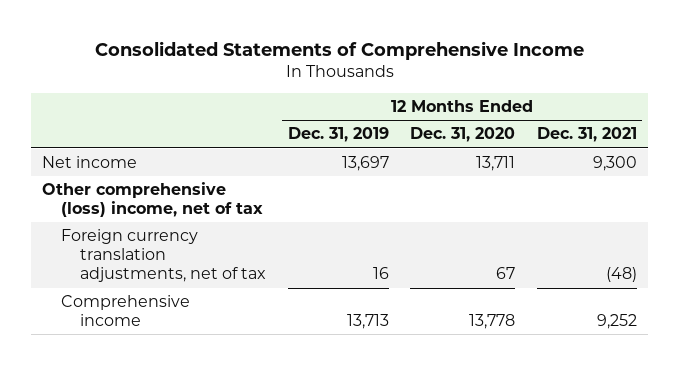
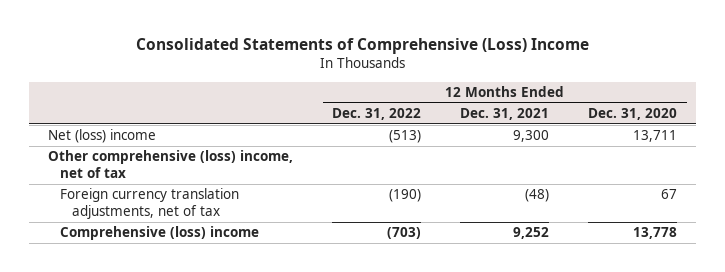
[94,40,584,60] Consolidated Statements of Comprehensive Income -> [135,38,589,55] Consolidated Statements of Comprehensive (Loss) Income
[287,127,389,143] Dec. 31, 2019 -> none
none -> [332,108,422,121] Dec. 31, 2022
[42,156,138,169] Net income -> [48,129,157,144] Net (loss) income
[61,295,191,327] Comprehensive income -> [60,226,260,241] Comprehensive (loss) income

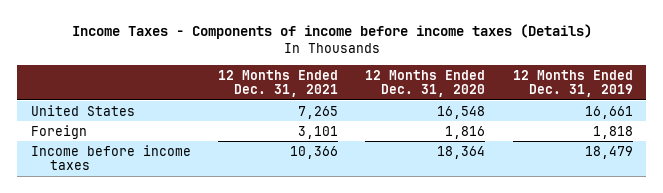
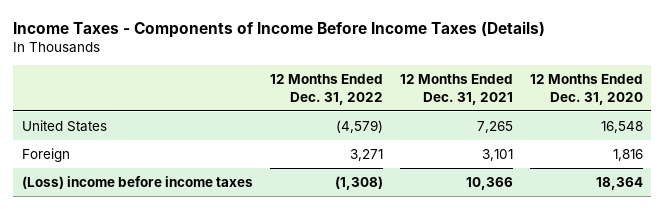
[71,24,592,40] Income Taxes - Components of income before income taxes (Details) -> [13,20,546,38] Income Taxes - Components of Income Before Income Taxes (Details)
[512,69,633,98] 12 Months Ended Dec. 31, 2019 -> none
none -> [269,74,383,105] 12 Months Ended Dec. 31, 2022
[30,144,191,171] Income before income taxes -> [21,175,253,189] (Loss) income before income taxes

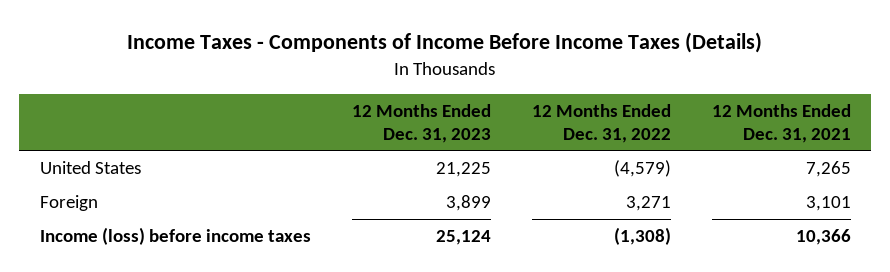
[529,74,643,105] 12 Months Ended Dec. 31, 2020 -> none
none -> [351,104,491,143] 12 Months Ended Dec. 31, 2023
[21,175,253,189] (Loss) income before income taxes -> [39,227,311,246] Income (loss) before income taxes

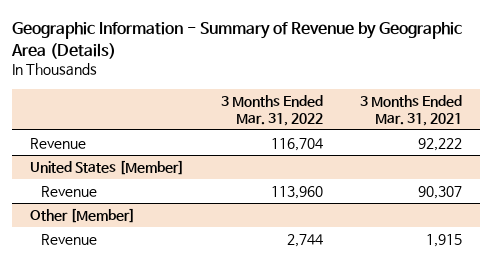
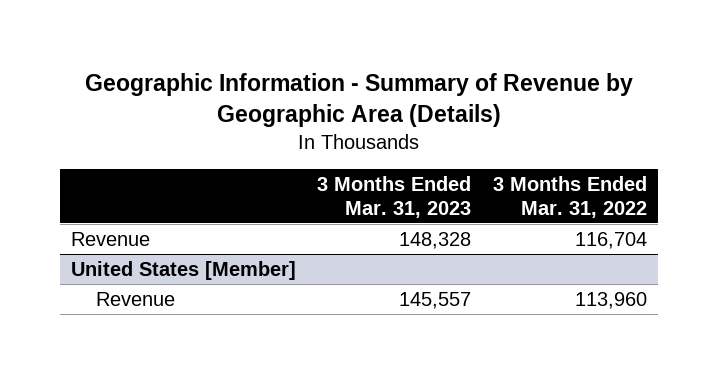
[359,94,462,126] 3 Months Ended Mar. 31, 2021 -> none
none -> [317,176,472,218] 3 Months Ended Mar. 31, 2023
[30,208,136,224] Other [Member] -> none
[41,234,98,246] Revenue -> none

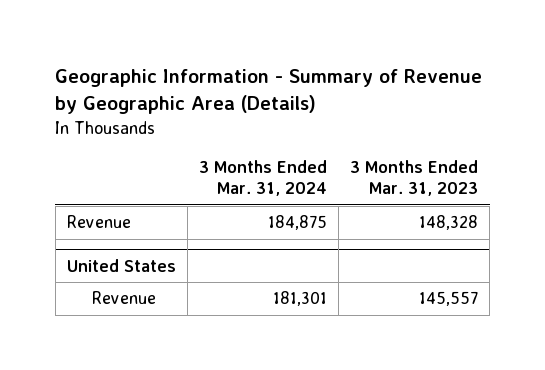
[492,176,647,218] 3 Months Ended Mar. 31, 2022 -> none
none -> [198,160,327,197] 3 Months Ended Mar. 31, 2024
[70,260,296,280] United States [Member] -> [66,258,176,272] United States

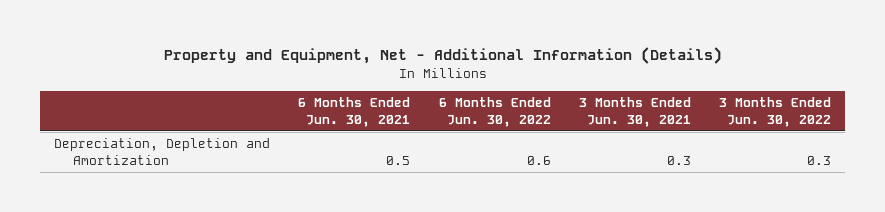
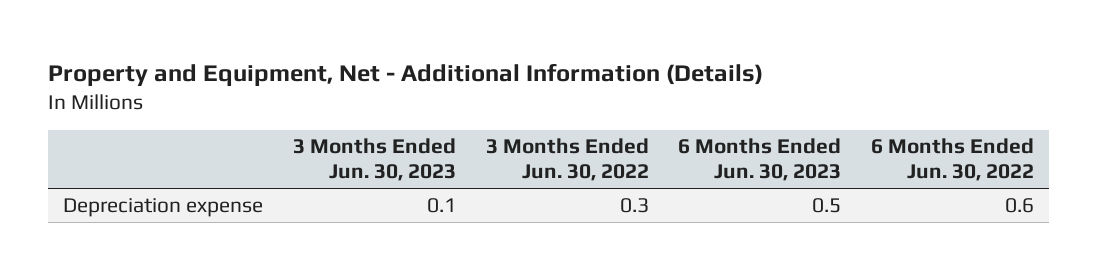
[298,97,411,127] 6 Months Ended Jun. 30, 2021 -> none
[578,97,691,127] 3 Months Ended Jun. 30, 2021 -> none
none -> [292,138,456,182] 3 Months Ended Jun. 30, 2023
none -> [678,138,842,182] 6 Months Ended Jun. 30, 2023
[54,138,271,165] Depreciation, Depletion and Amortization -> [62,198,263,218] Depreciation expense

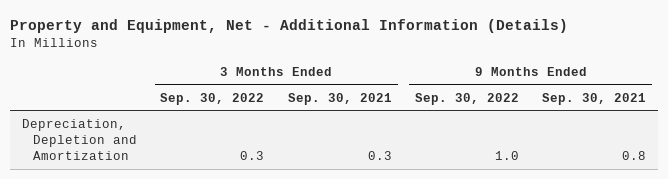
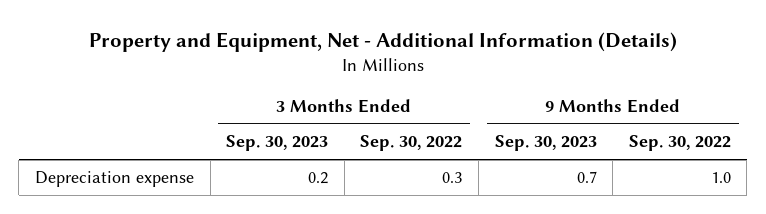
[287,92,392,105] Sep. 30, 2021 -> none
[542,92,647,105] Sep. 30, 2021 -> none
none -> [226,135,329,152] Sep. 30, 2023
none -> [494,135,597,152] Sep. 30, 2023
[21,118,138,161] Depreciation, Depletion and Amortization -> [35,171,195,188] Depreciation expense

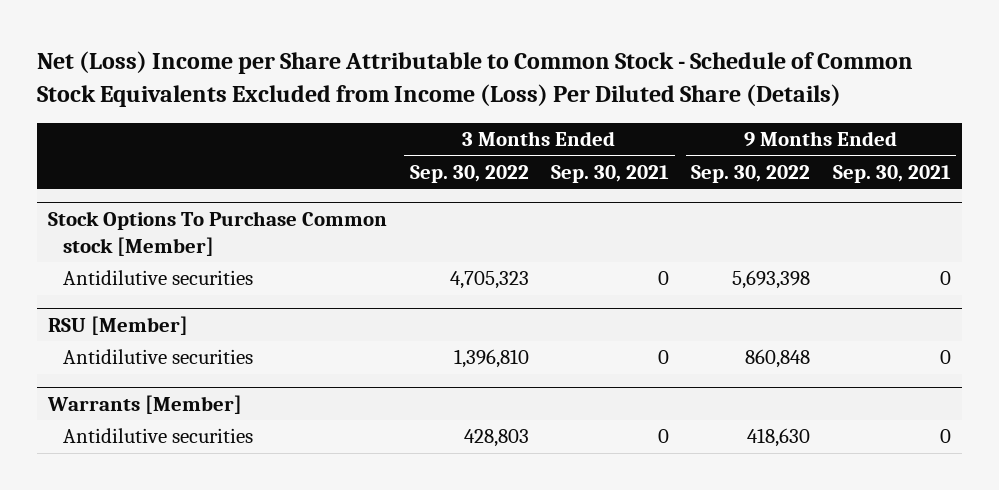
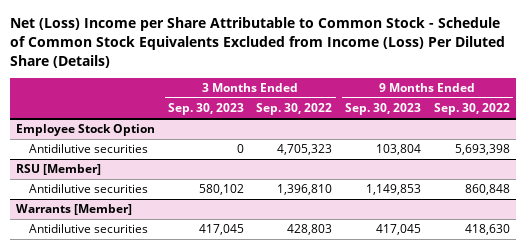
[550,164,669,183] Sep. 30, 2021 -> none
[832,164,951,183] Sep. 30, 2021 -> none
none -> [167,103,244,116] Sep. 30, 2023
none -> [345,103,422,116] Sep. 30, 2023
[48,210,388,256] Stock Options To Purchase Common stock [Member] -> [15,124,155,137] Employee Stock Option

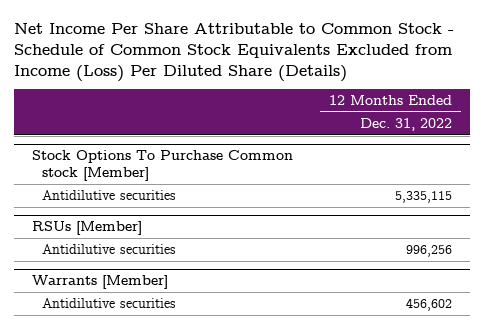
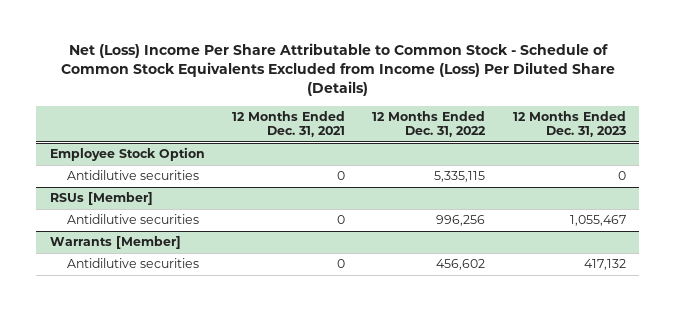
[13,23,454,82] Net Income Per Share Attributable to Common Stock - Schedule of Common Stock Equivalents Excluded from Income (Loss) Per Diluted Share (Details) -> [60,43,615,97] Net (Loss) Income Per Share Attributable to Common Stock - Schedule of Common Stock Equivalents Excluded from Income (Loss) Per Diluted Share (Details)
none -> [231,110,345,138] 12 Months Ended Dec. 31, 2021
none -> [512,110,626,138] 12 Months Ended Dec. 31, 2023
[31,150,293,182] Stock Options To Purchase Common stock [Member] -> [49,147,205,162] Employee Stock Option

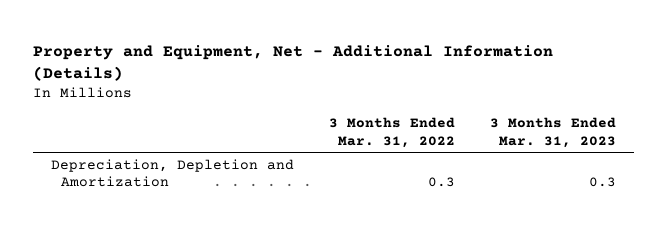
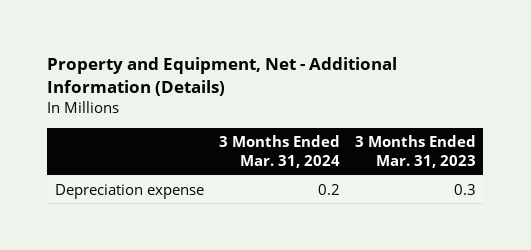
[329,117,456,148] 3 Months Ended Mar. 31, 2022 -> none
none -> [218,135,340,169] 3 Months Ended Mar. 31, 2024
[50,158,294,188] Depreciation, Depletion and Amortization -> [54,184,204,200] Depreciation expense

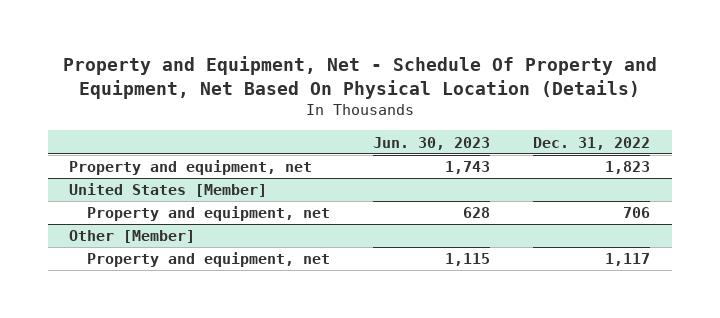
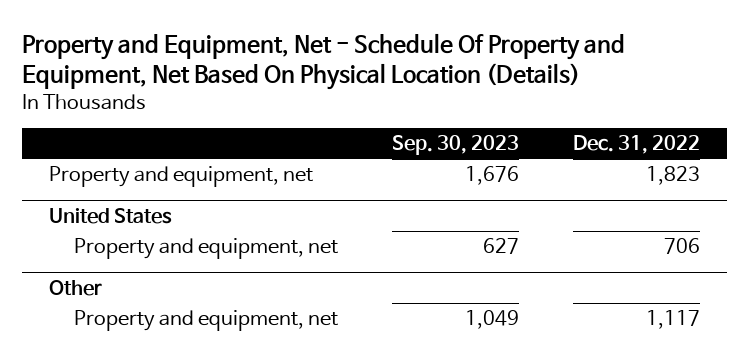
[373,136,491,150] Jun. 30, 2023 -> none
none -> [392,135,520,156] Sep. 30, 2023
[69,183,268,198] United States [Member] -> [49,207,173,224] United States
[69,230,196,244] Other [Member] -> [49,279,103,296] Other

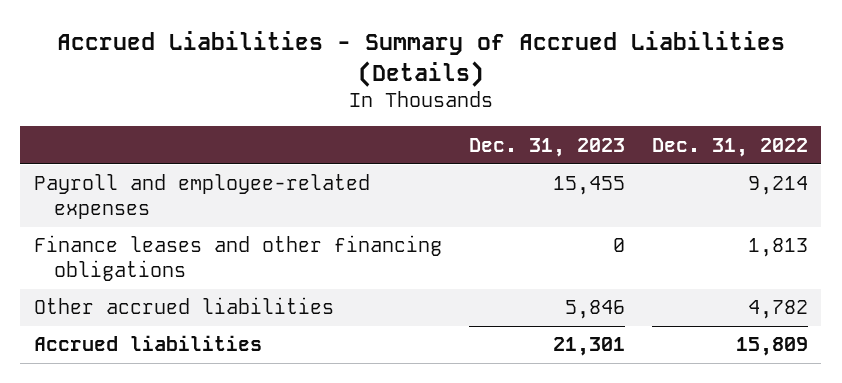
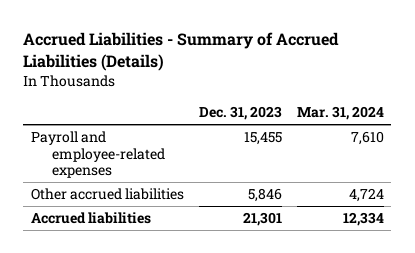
[651,137,808,157] Dec. 31, 2022 -> none
none -> [296,106,384,121] Mar. 31, 2024
[33,235,442,282] Finance leases and other financing obligations -> none

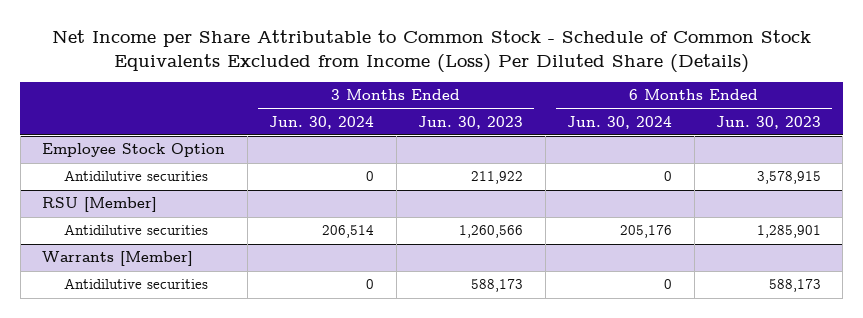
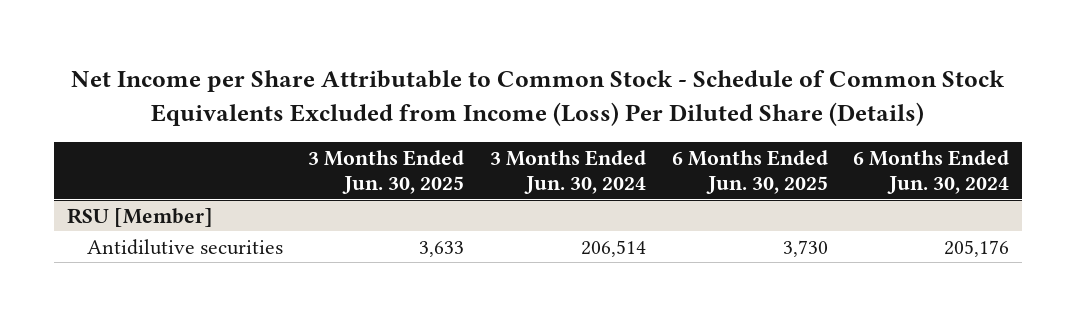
[418,115,524,129] Jun. 30, 2023 -> none
[716,115,822,129] Jun. 30, 2023 -> none
none -> [308,150,465,195] 3 Months Ended Jun. 30, 2025
none -> [671,150,828,195] 6 Months Ended Jun. 30, 2025
[42,143,226,158] Employee Stock Option -> none
[64,170,209,182] Antidilutive securities -> none
[42,251,194,267] Warrants [Member] -> none
[64,278,209,290] Antidilutive securities -> none

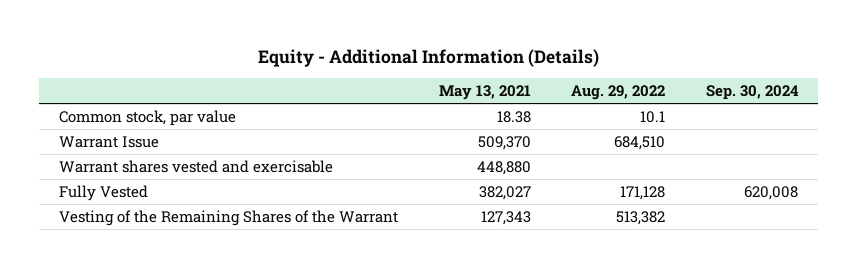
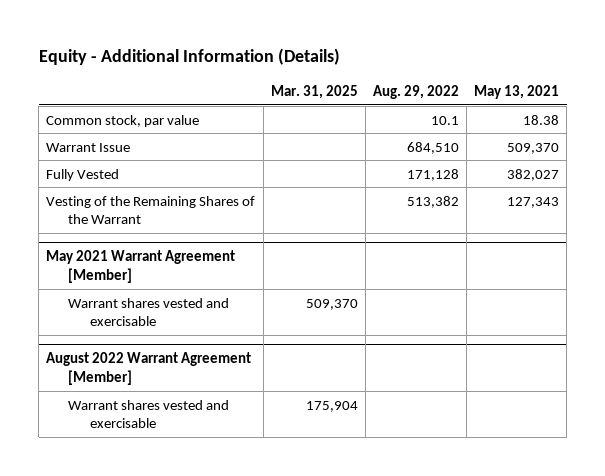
[705,84,799,100] Sep. 30, 2024 -> none
none -> [270,84,358,99] Mar. 31, 2025
[59,160,334,174] Warrant shares vested and exercisable -> none
none -> [46,249,236,283] May 2021 Warrant Agreement [Member]
none -> [68,297,230,327] Warrant shares vested and exercisable
none -> [46,351,252,385] August 2022 Warrant Agreement [Member]
none -> [68,399,230,429] Warrant shares vested and exercisable

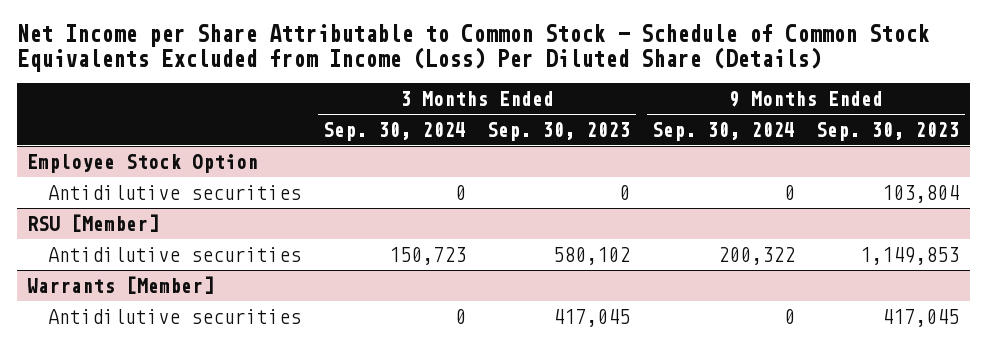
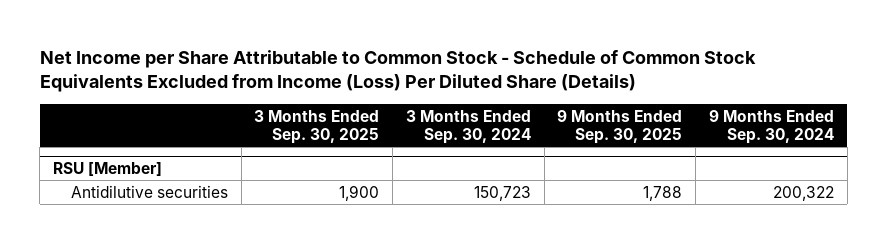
[487,122,631,142] Sep. 30, 2023 -> none
[816,122,960,142] Sep. 30, 2023 -> none
none -> [254,109,380,144] 3 Months Ended Sep. 30, 2025
none -> [557,109,683,144] 9 Months Ended Sep. 30, 2025
[27,153,259,173] Employee Stock Option -> none
[48,184,302,200] Antidilutive securities -> none
[27,275,215,294] Warrants [Member] -> none
[48,308,302,324] Antidilutive securities -> none

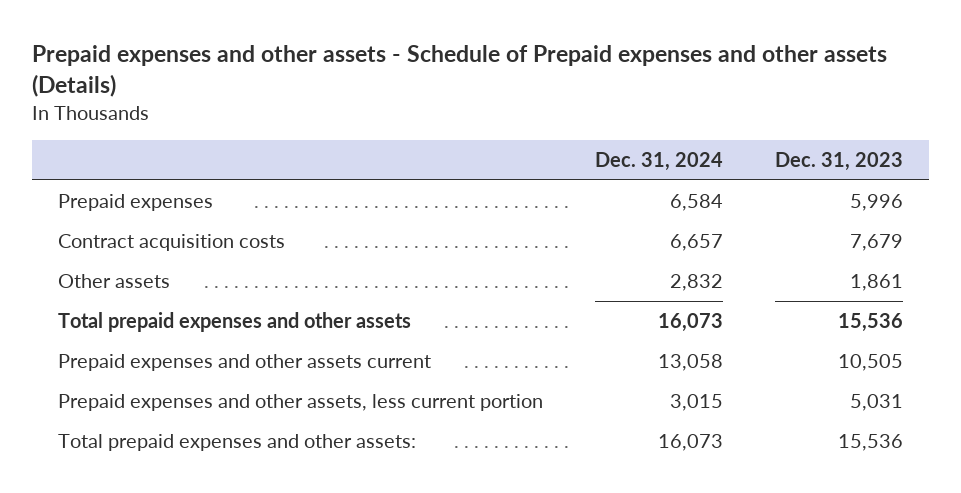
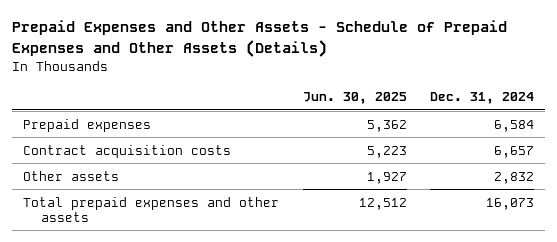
[31,45,887,98] Prepaid expenses and other assets - Schedule of Prepaid expenses and other assets (Details) -> [11,20,507,57] Prepaid Expenses and Other Assets - Schedule of Prepaid Expenses and Other Assets (Details)
[775,151,904,171] Dec. 31, 2023 -> none
none -> [302,92,407,105] Jun. 30, 2025
[57,354,431,372] Prepaid expenses and other assets current -> none
[57,394,543,412] Prepaid expenses and other assets, less current portion -> none
[57,434,416,452] Total prepaid expenses and other assets: -> none

